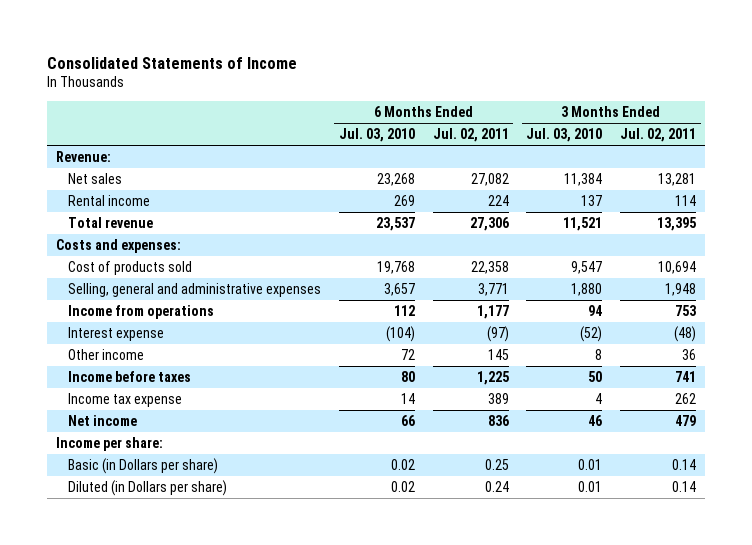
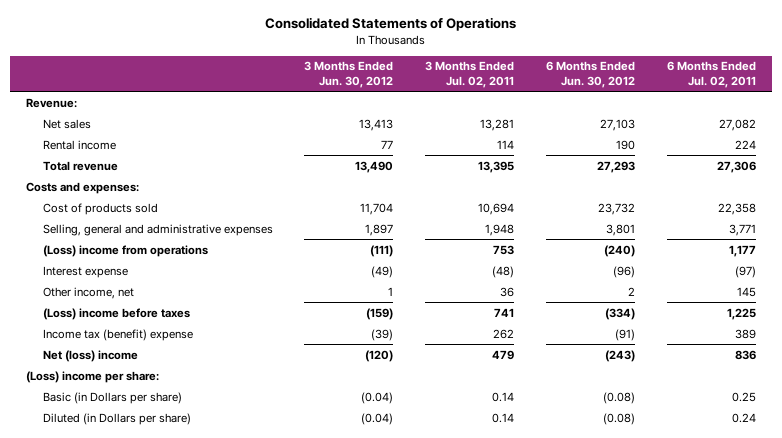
[47,56,298,69] Consolidated Statements of Income -> [264,17,516,32] Consolidated Statements of Operations
[338,128,415,143] Jul. 03, 2010 -> none
[526,128,603,143] Jul. 03, 2010 -> none
none -> [304,61,394,88] 3 Months Ended Jun. 30, 2012
none -> [546,61,636,88] 6 Months Ended Jun. 30, 2012
[67,304,214,319] Income from operations -> [42,244,208,257] (Loss) income from operations
[67,348,144,360] Other income -> [42,286,134,299] Other income, net
[67,370,191,382] Income before taxes -> [42,307,190,320] (Loss) income before taxes
[67,392,182,407] Income tax expense -> [42,328,193,341] Income tax (benefit) expense
[67,414,137,426] Net income -> [42,349,138,362] Net (loss) income
[56,436,164,451] Income per share: -> [26,370,160,383] (Loss) income per share:

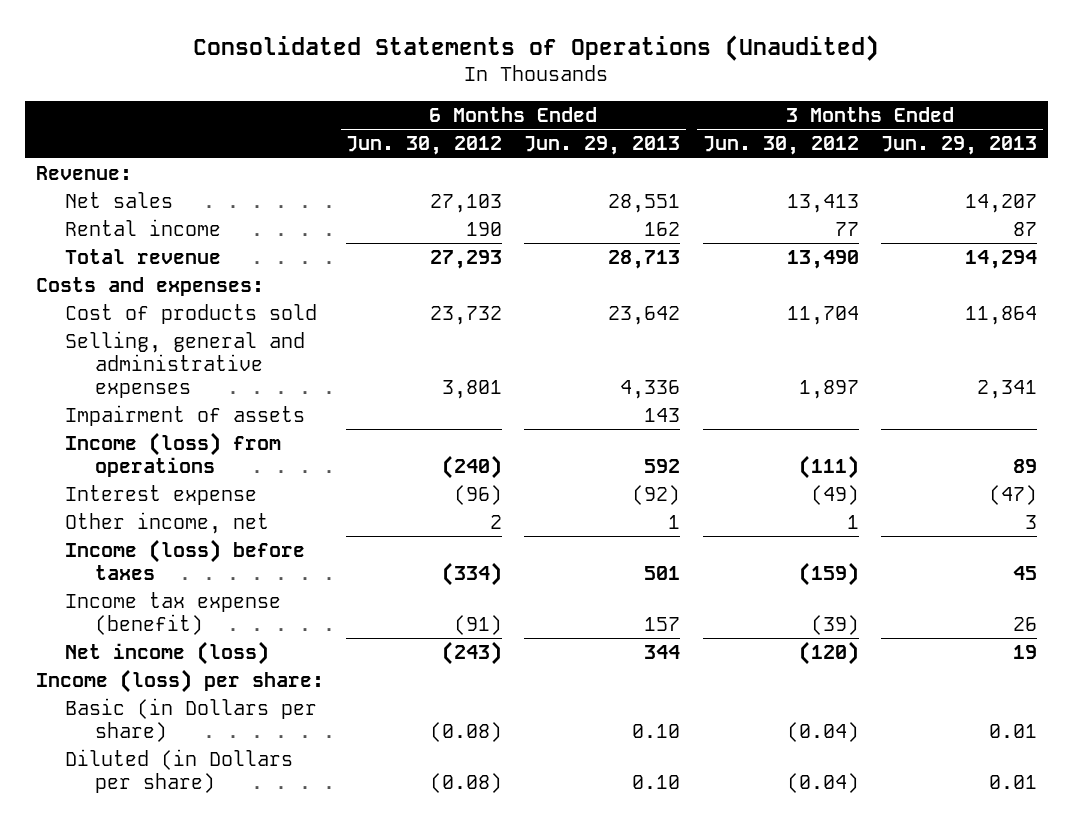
[264,17,516,32] Consolidated Statements of Operations -> [193,35,880,62] Consolidated Statements of Operations (Unaudited)
[425,61,515,88] 3 Months Ended Jul. 02, 2011 -> none
[666,61,756,88] 6 Months Ended Jul. 02, 2011 -> none
none -> [524,136,681,156] Jun. 29, 2013
none -> [880,136,1037,156] Jun. 29, 2013
none -> [65,404,306,426] Impairment of assets
[42,244,208,257] (Loss) income from operations -> [65,431,282,478] Income (loss) from operations
[42,307,190,320] (Loss) income before taxes -> [65,538,306,581] Income (loss) before taxes
[42,328,193,341] Income tax (benefit) expense -> [65,591,282,636] Income tax expense (benefit)
[42,349,138,362] Net (loss) income -> [65,640,270,665] Net income (loss)
[26,370,160,383] (Loss) income per share: -> [36,668,325,693] Income (loss) per share:

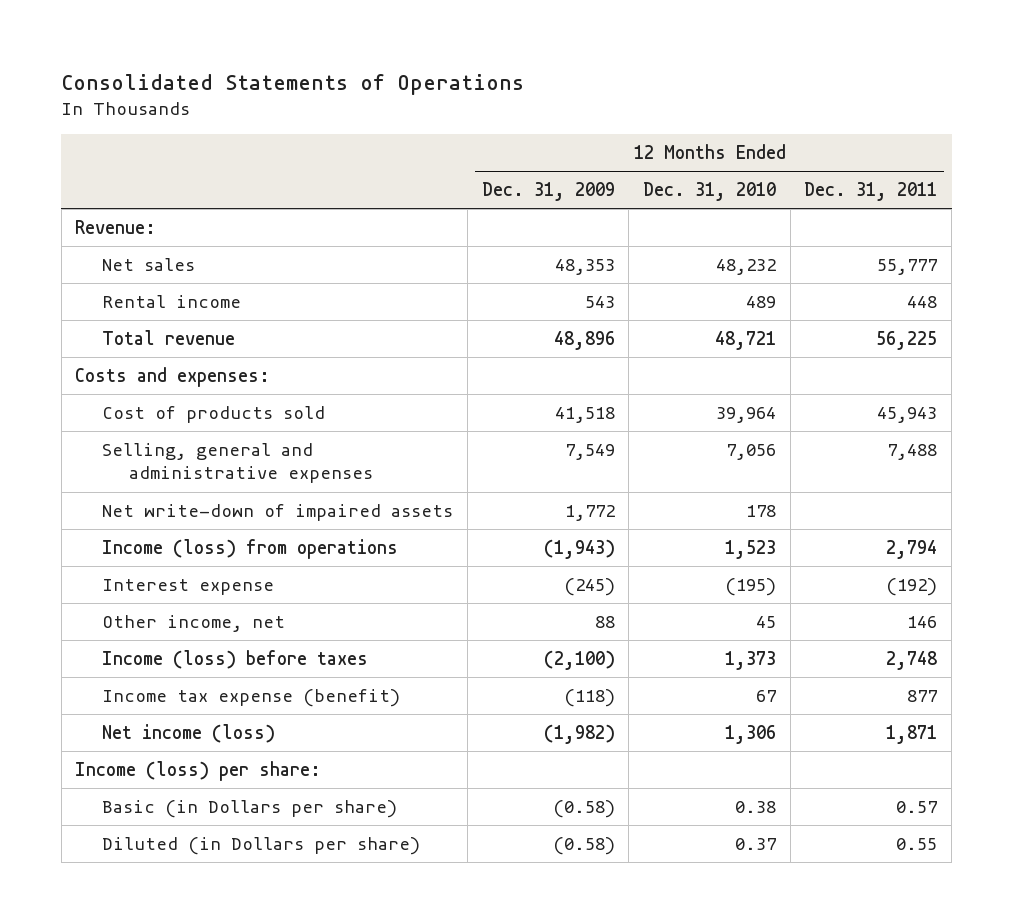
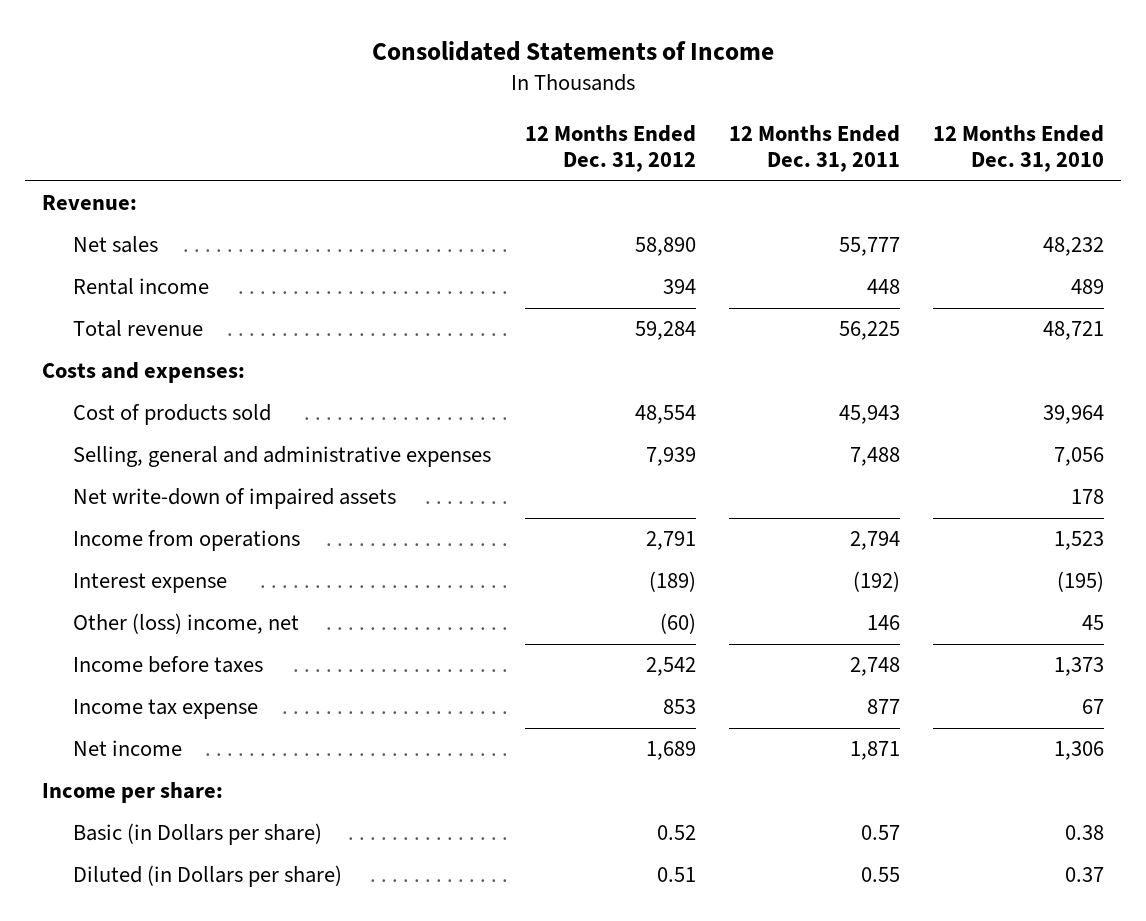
[61,74,525,96] Consolidated Statements of Operations -> [372,41,775,62] Consolidated Statements of Income
[481,182,615,202] Dec. 31, 2009 -> none
none -> [524,125,696,173] 12 Months Ended Dec. 31, 2012
[102,539,399,560] Income (loss) from operations -> [73,530,301,552] Income from operations
[102,615,286,633] Other income, net -> [73,613,300,635] Other (loss) income, net
[102,650,369,670] Income (loss) before taxes -> [73,656,264,674] Income before taxes
[102,689,401,708] Income tax expense (benefit) -> [73,699,259,720] Income tax expense
[102,724,276,744] Net income (loss) -> [73,740,183,757] Net income
[75,761,322,782] Income (loss) per share: -> [42,782,224,804] Income per share:

